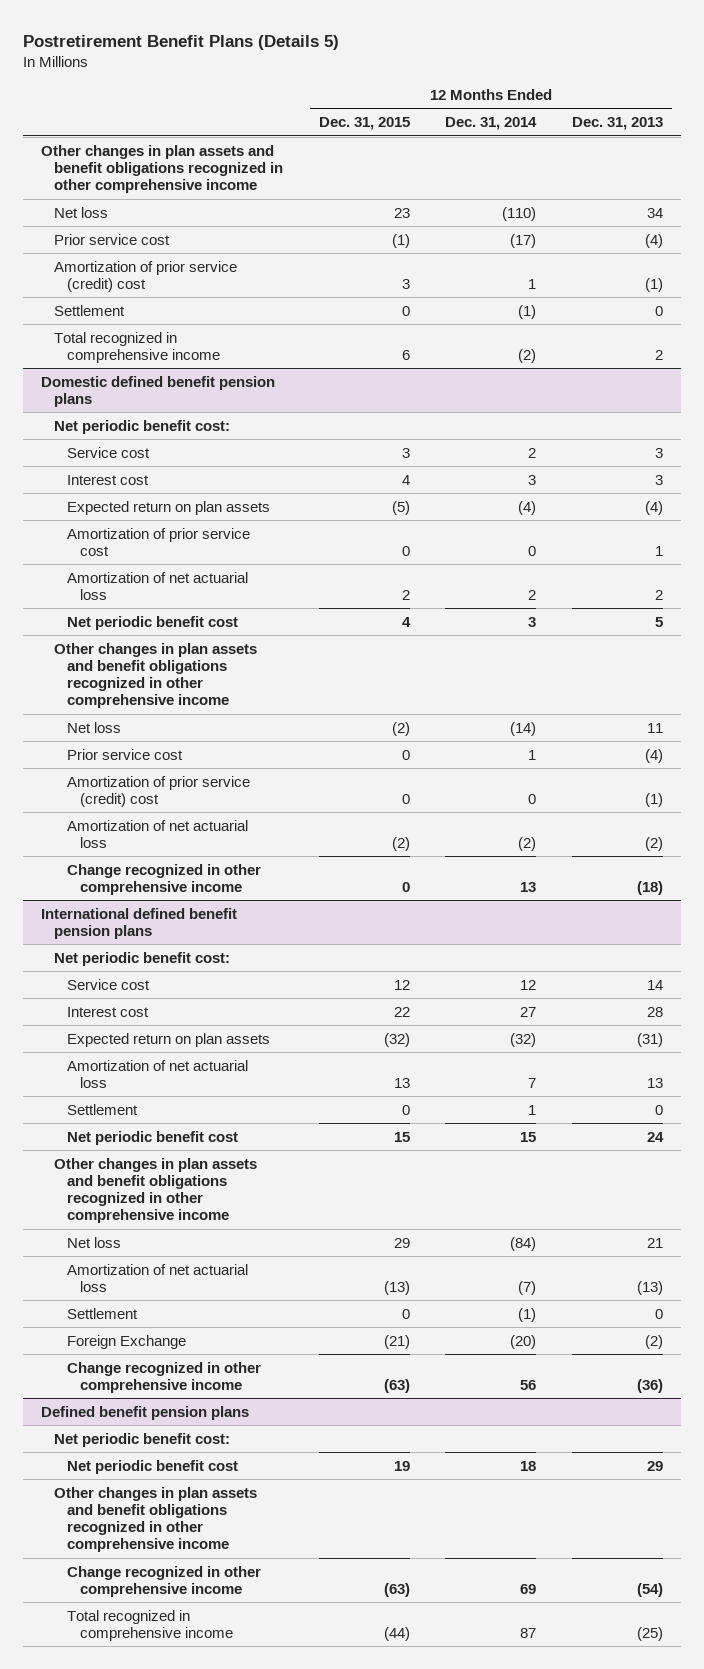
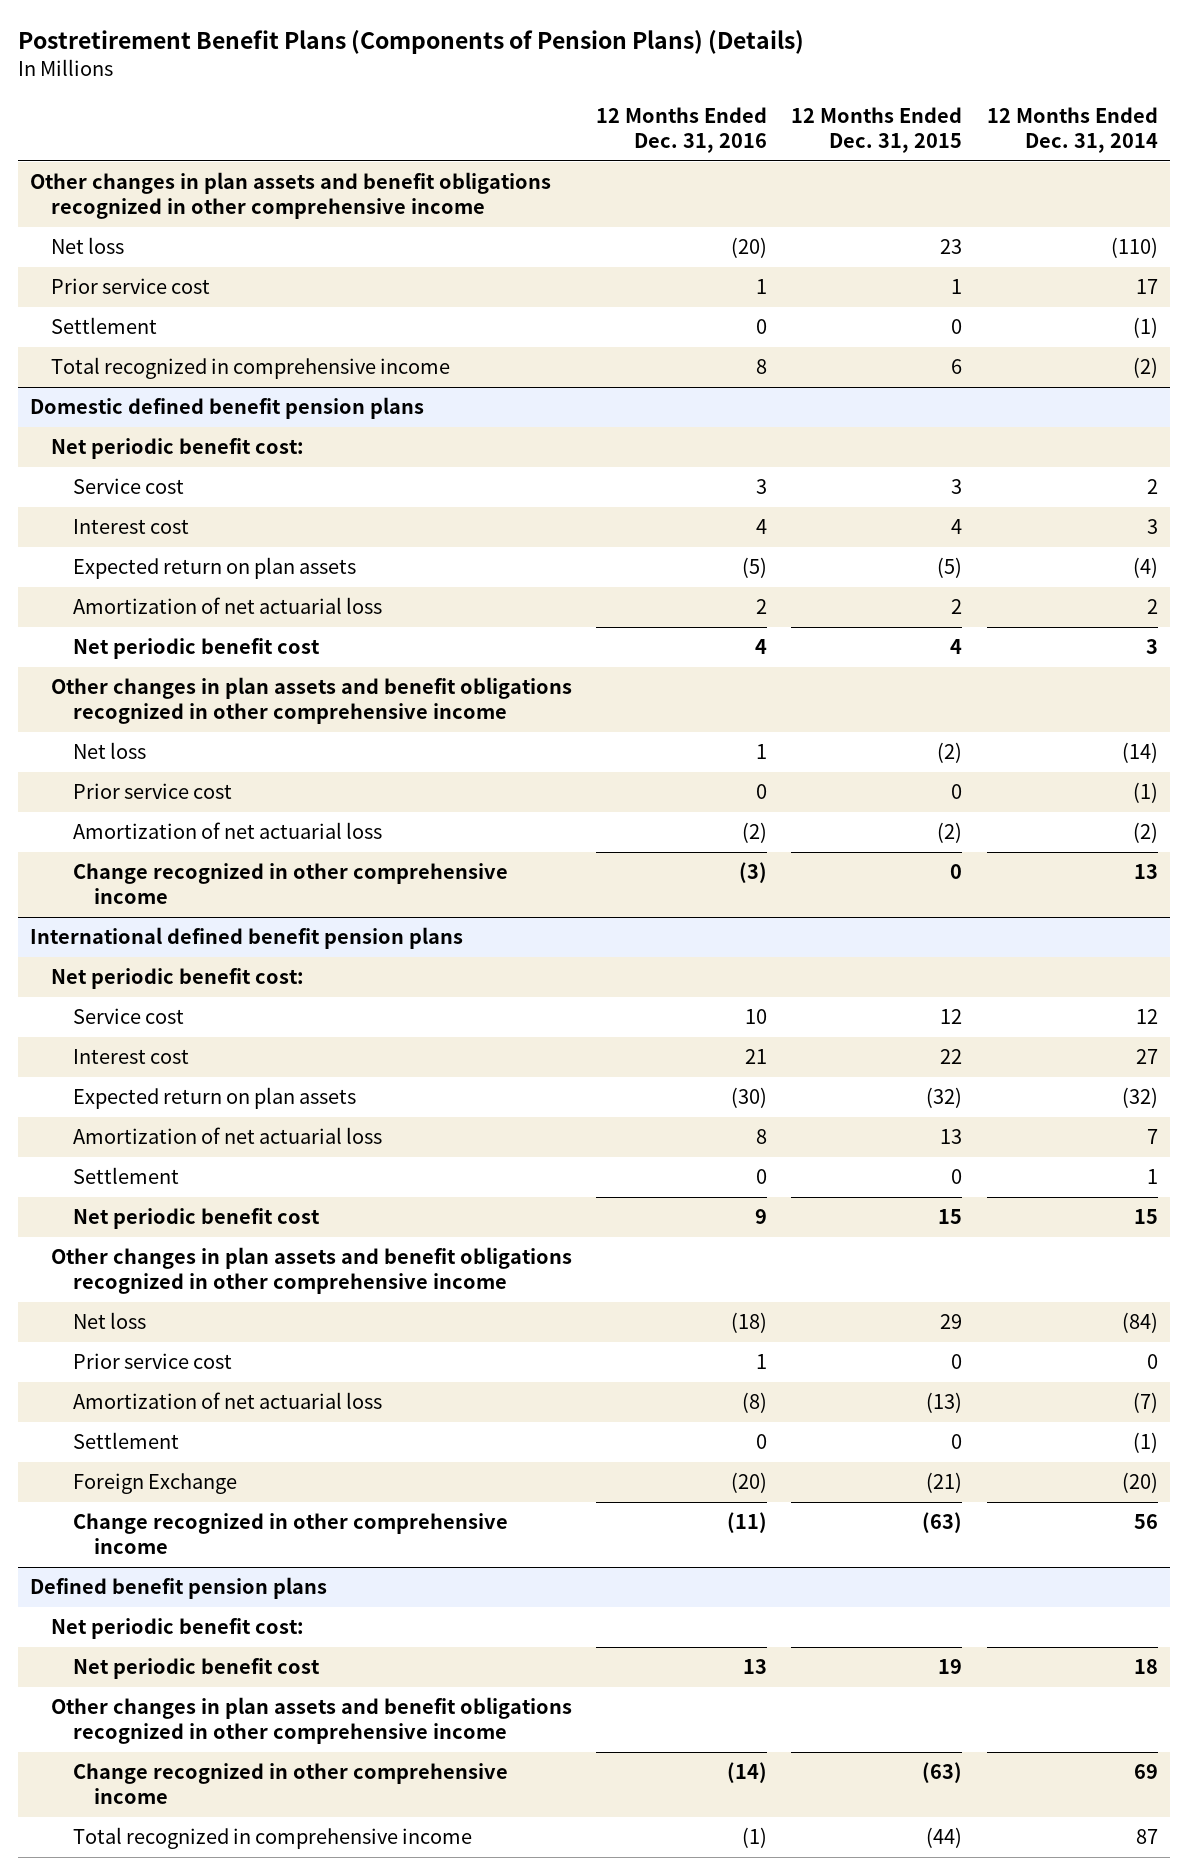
[23,34,340,50] Postretirement Benefit Plans (Details 5) -> [18,30,805,55] Postretirement Benefit Plans (Components of Pension Plans) (Details)
[571,117,663,131] Dec. 31, 2013 -> none
none -> [596,106,768,153] 12 Months Ended Dec. 31, 2016
[54,260,238,292] Amortization of prior service (credit) cost -> none
[391,233,410,248] (1) -> [951,279,963,295] 1
[510,233,537,248] (17) -> [1135,279,1158,295] 17
[67,527,251,556] Amortization of prior service cost -> none
[67,775,251,807] Amortization of prior service (credit) cost -> none
[528,749,537,760] 1 -> [1132,782,1158,804] (1)
none -> [72,1353,232,1370] Prior service cost

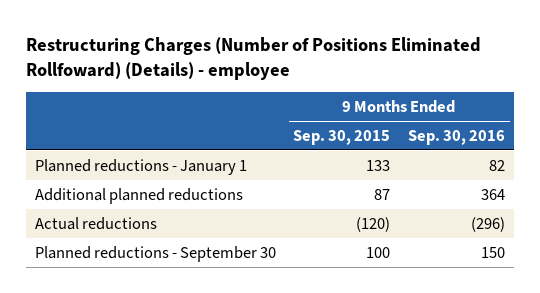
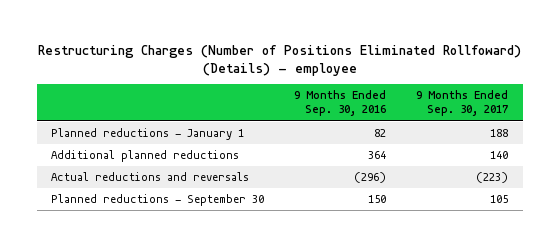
[293,129,391,145] Sep. 30, 2015 -> none
none -> [415,90,508,117] 9 Months Ended Sep. 30, 2017
[34,216,157,230] Actual reductions -> [51,172,250,182] Actual reductions and reversals

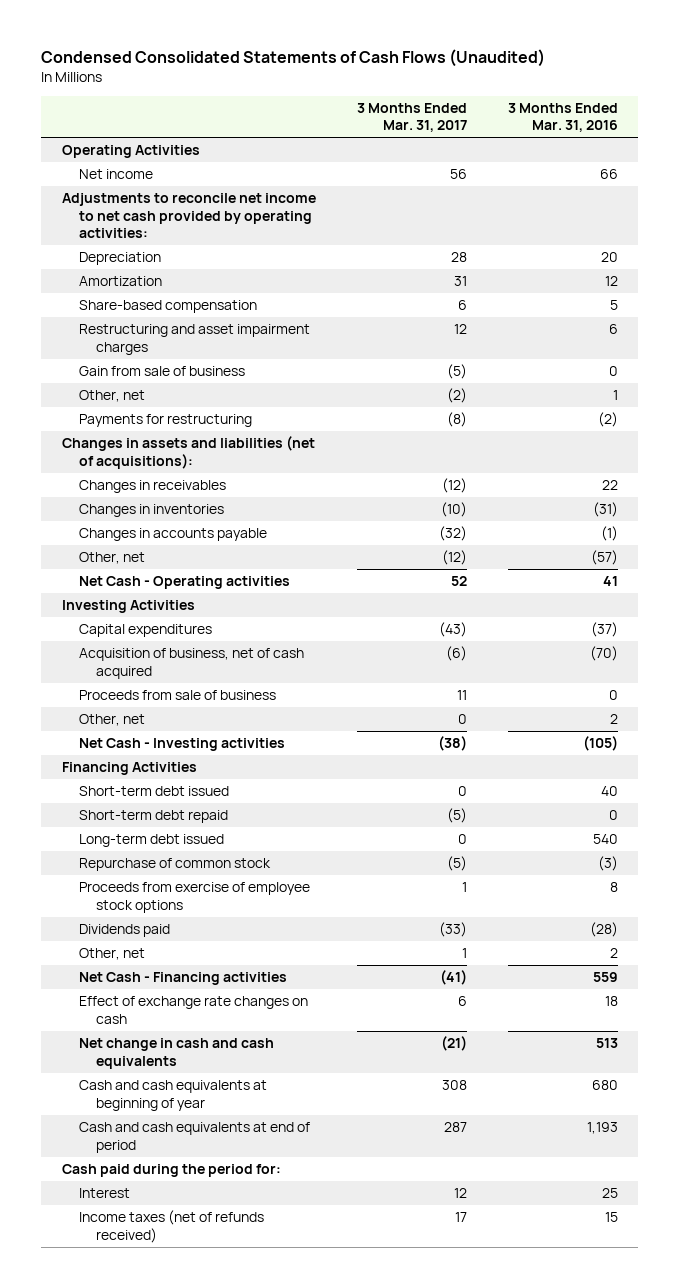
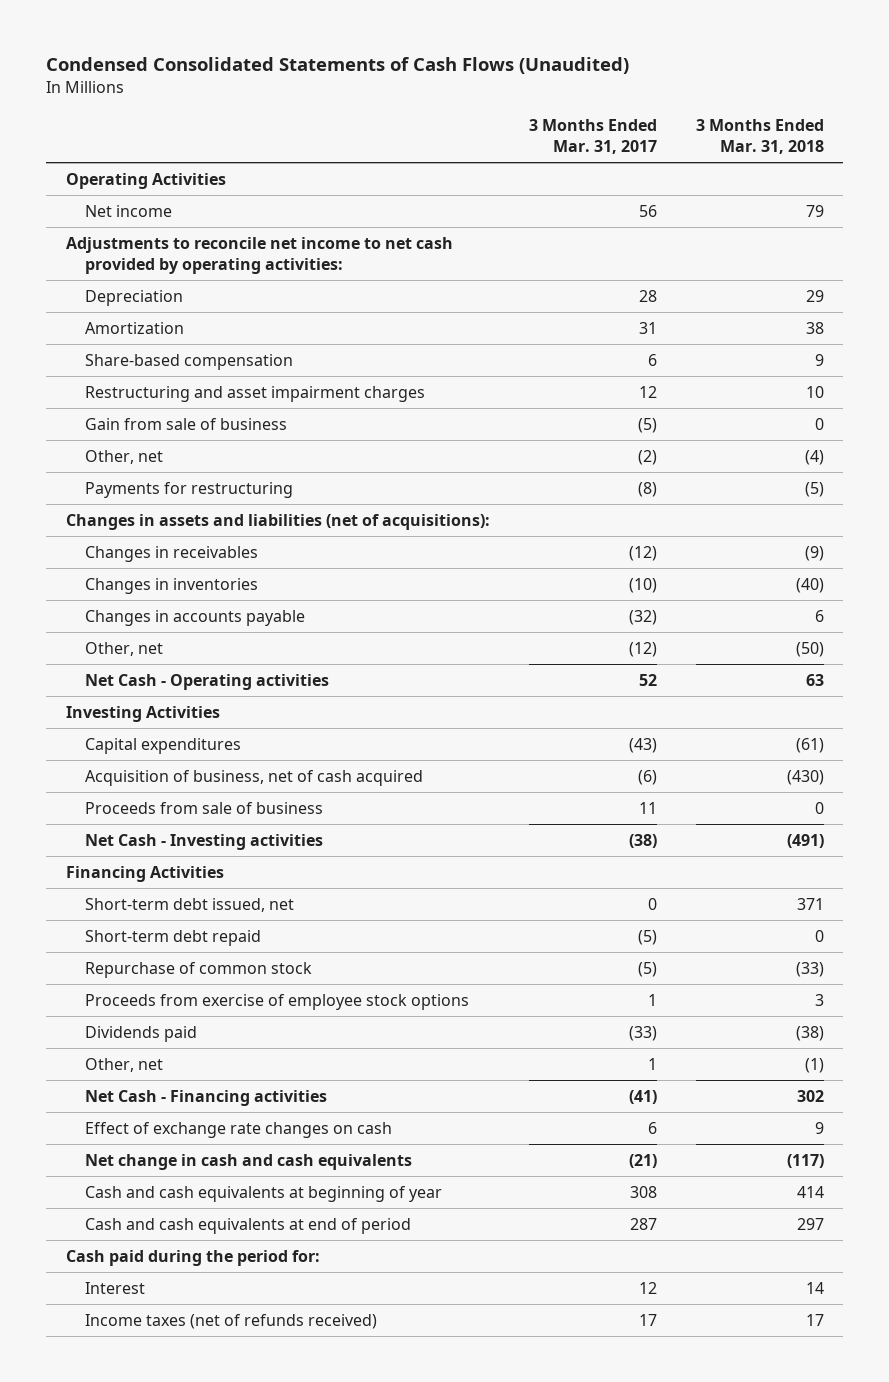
[507,102,618,133] 3 Months Ended Mar. 31, 2016 -> none
none -> [695,119,824,155] 3 Months Ended Mar. 31, 2018
[78,714,145,727] Other, net -> none
[78,786,229,797] Short-term debt issued -> [85,897,295,912] Short-term debt issued, net
[78,834,224,848] Long-term debt issued -> none

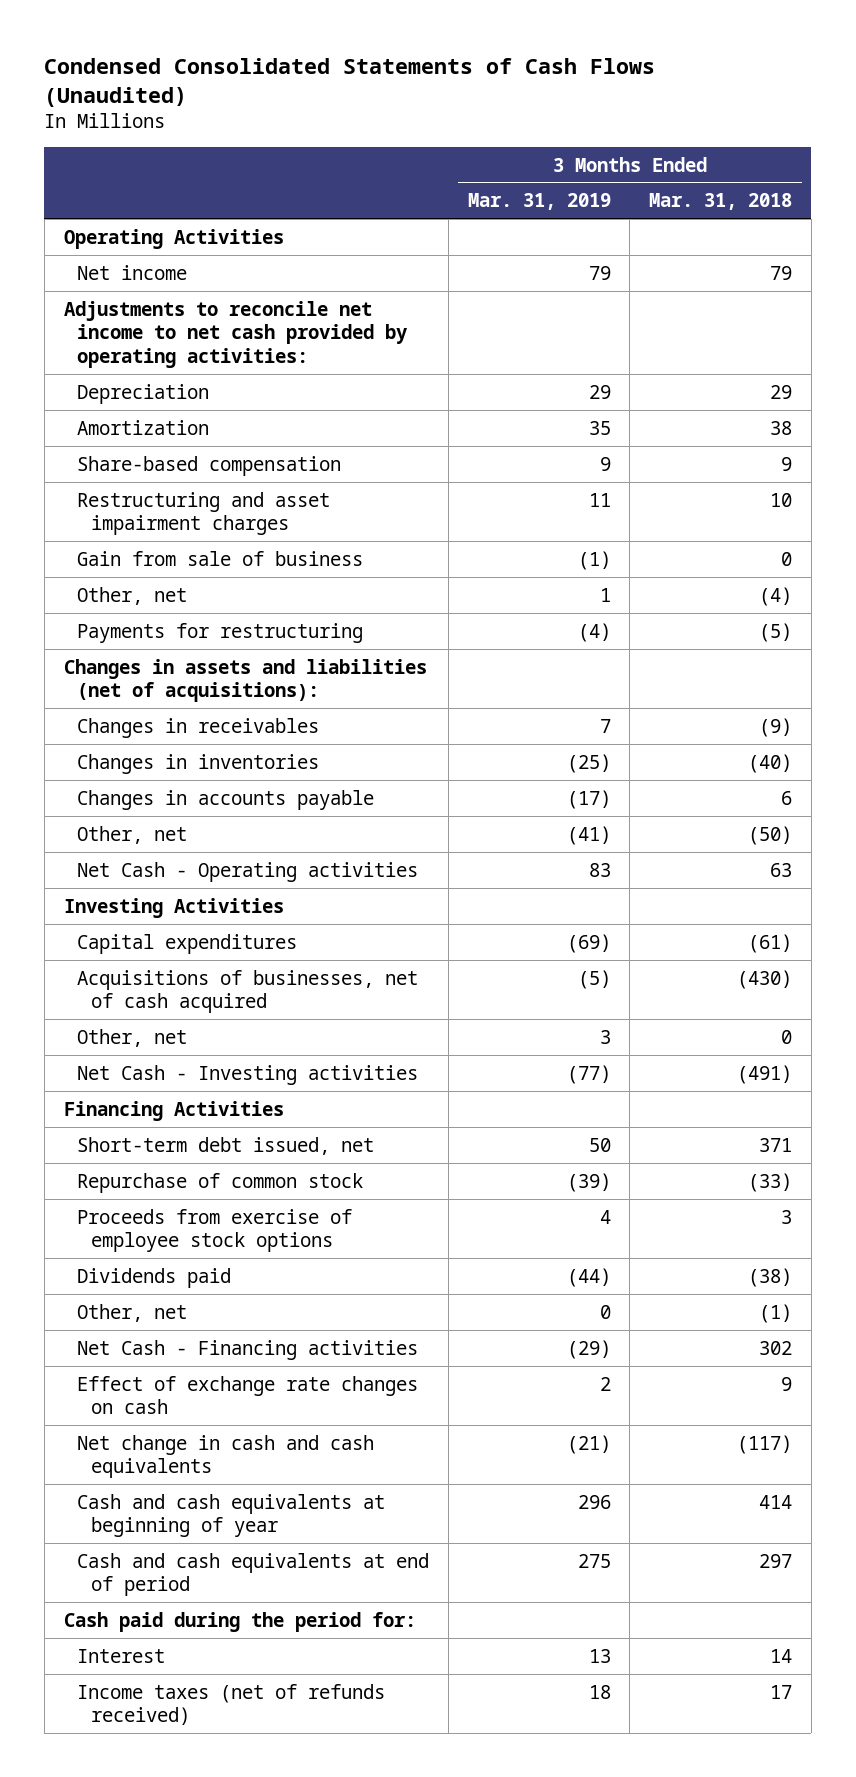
[528,119,657,155] 3 Months Ended Mar. 31, 2017 -> none
none -> [467,193,611,211] Mar. 31, 2019
[85,801,324,814] Proceeds from sale of business -> none
[85,769,424,786] Acquisition of business, net of cash acquired -> [77,969,419,1014] Acquisitions of businesses, net of cash acquired
none -> [77,1028,188,1047] Other, net
[85,929,262,946] Short-term debt repaid -> none

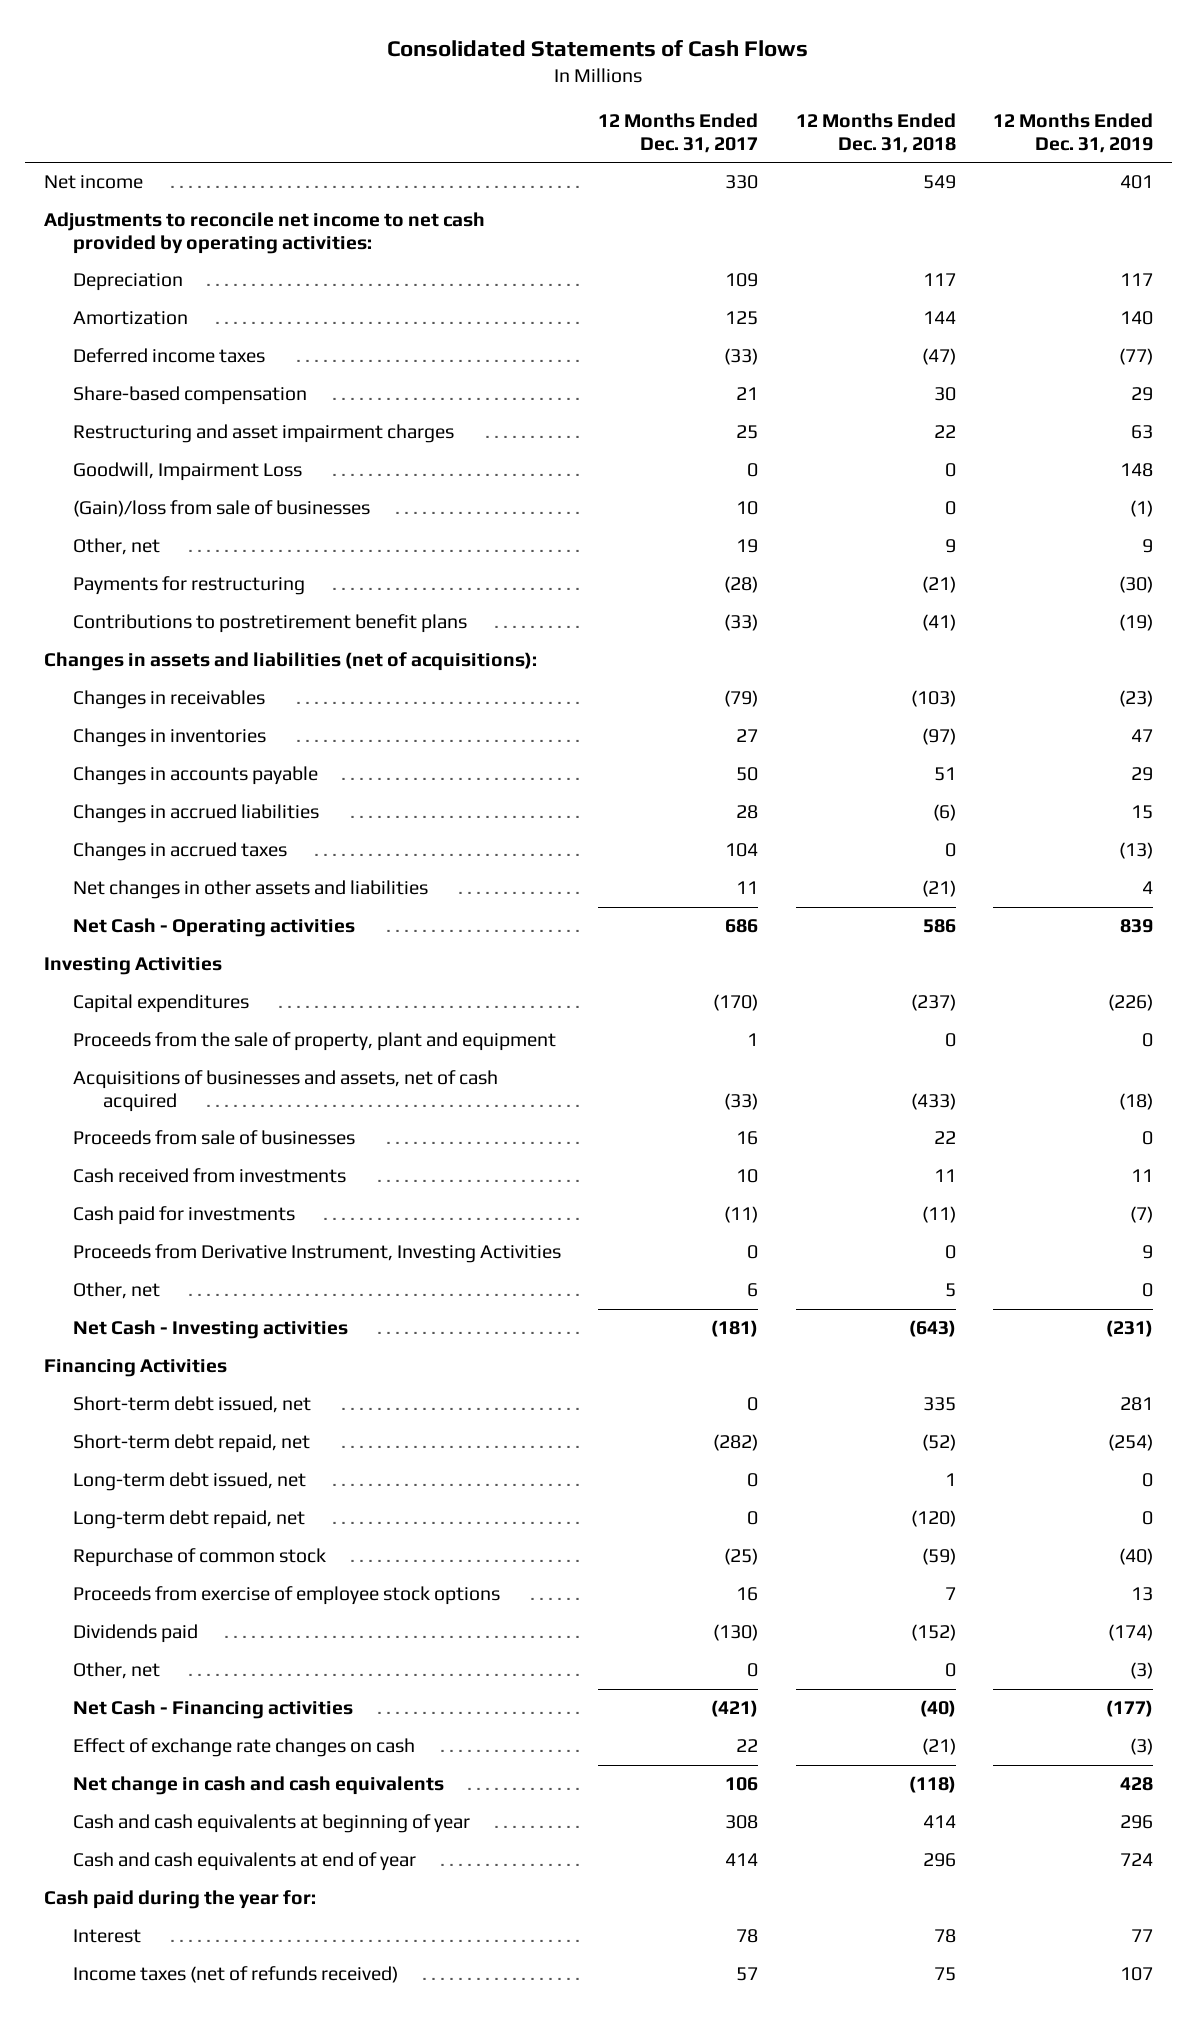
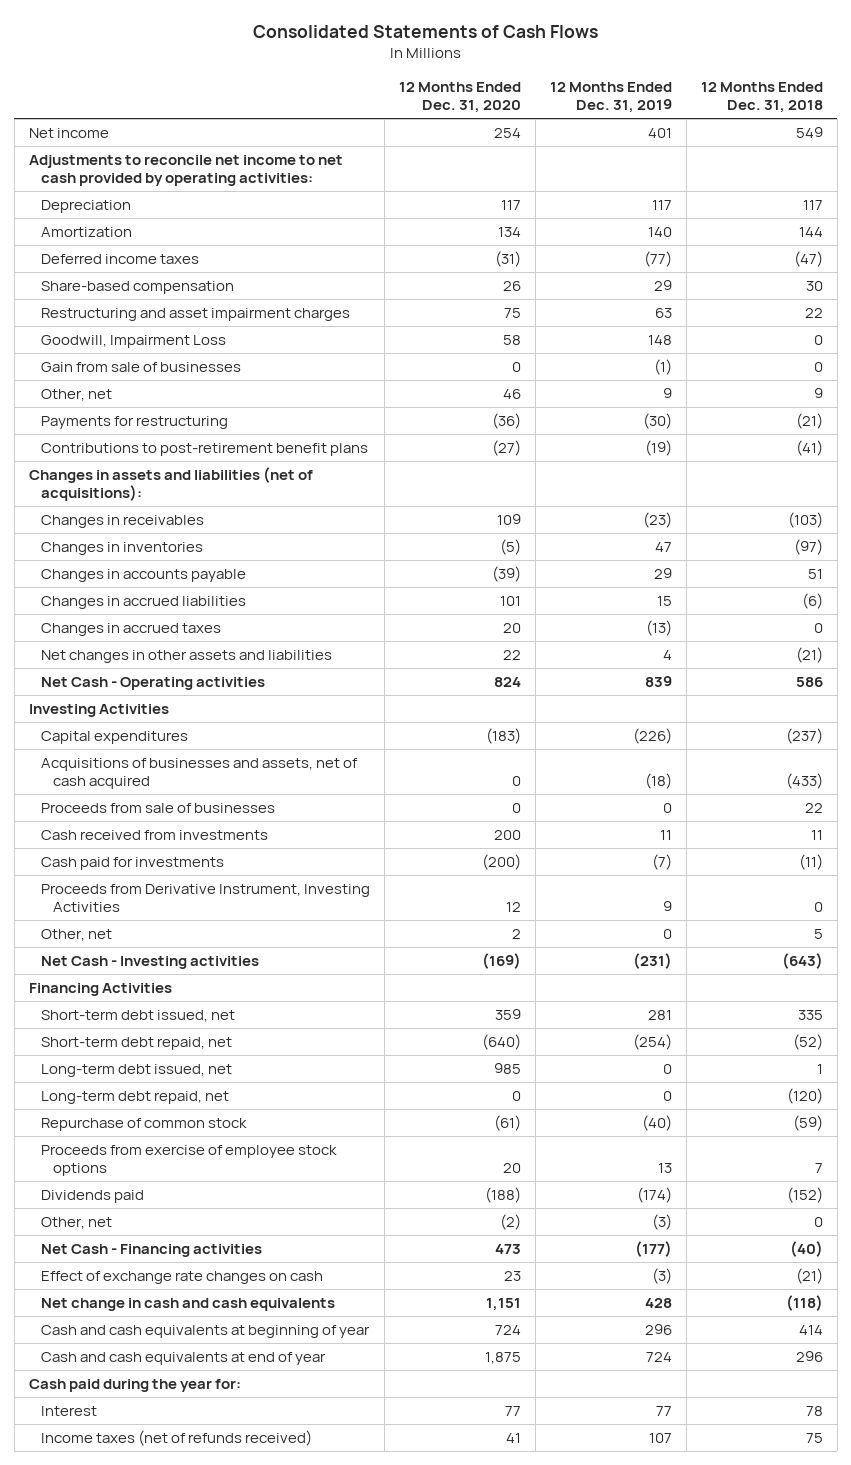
[598,112,759,153] 12 Months Ended Dec. 31, 2017 -> none
none -> [398,82,521,114] 12 Months Ended Dec. 31, 2020
[73,500,371,518] (Gain)/loss from sale of businesses -> [40,362,241,373] Gain from sale of businesses
[73,614,468,634] Contributions to postretirement benefit plans -> [40,443,368,457] Contributions to post-retirement benefit plans
[73,1032,557,1052] Proceeds from the sale of property, plant and equipment -> none

